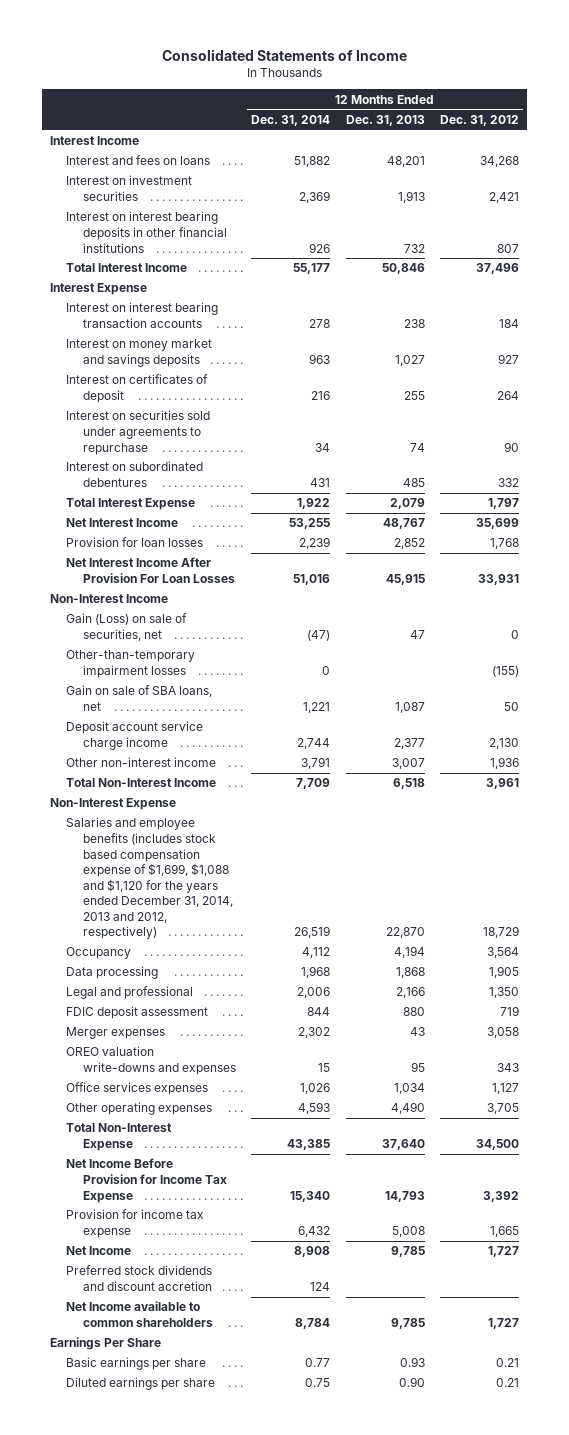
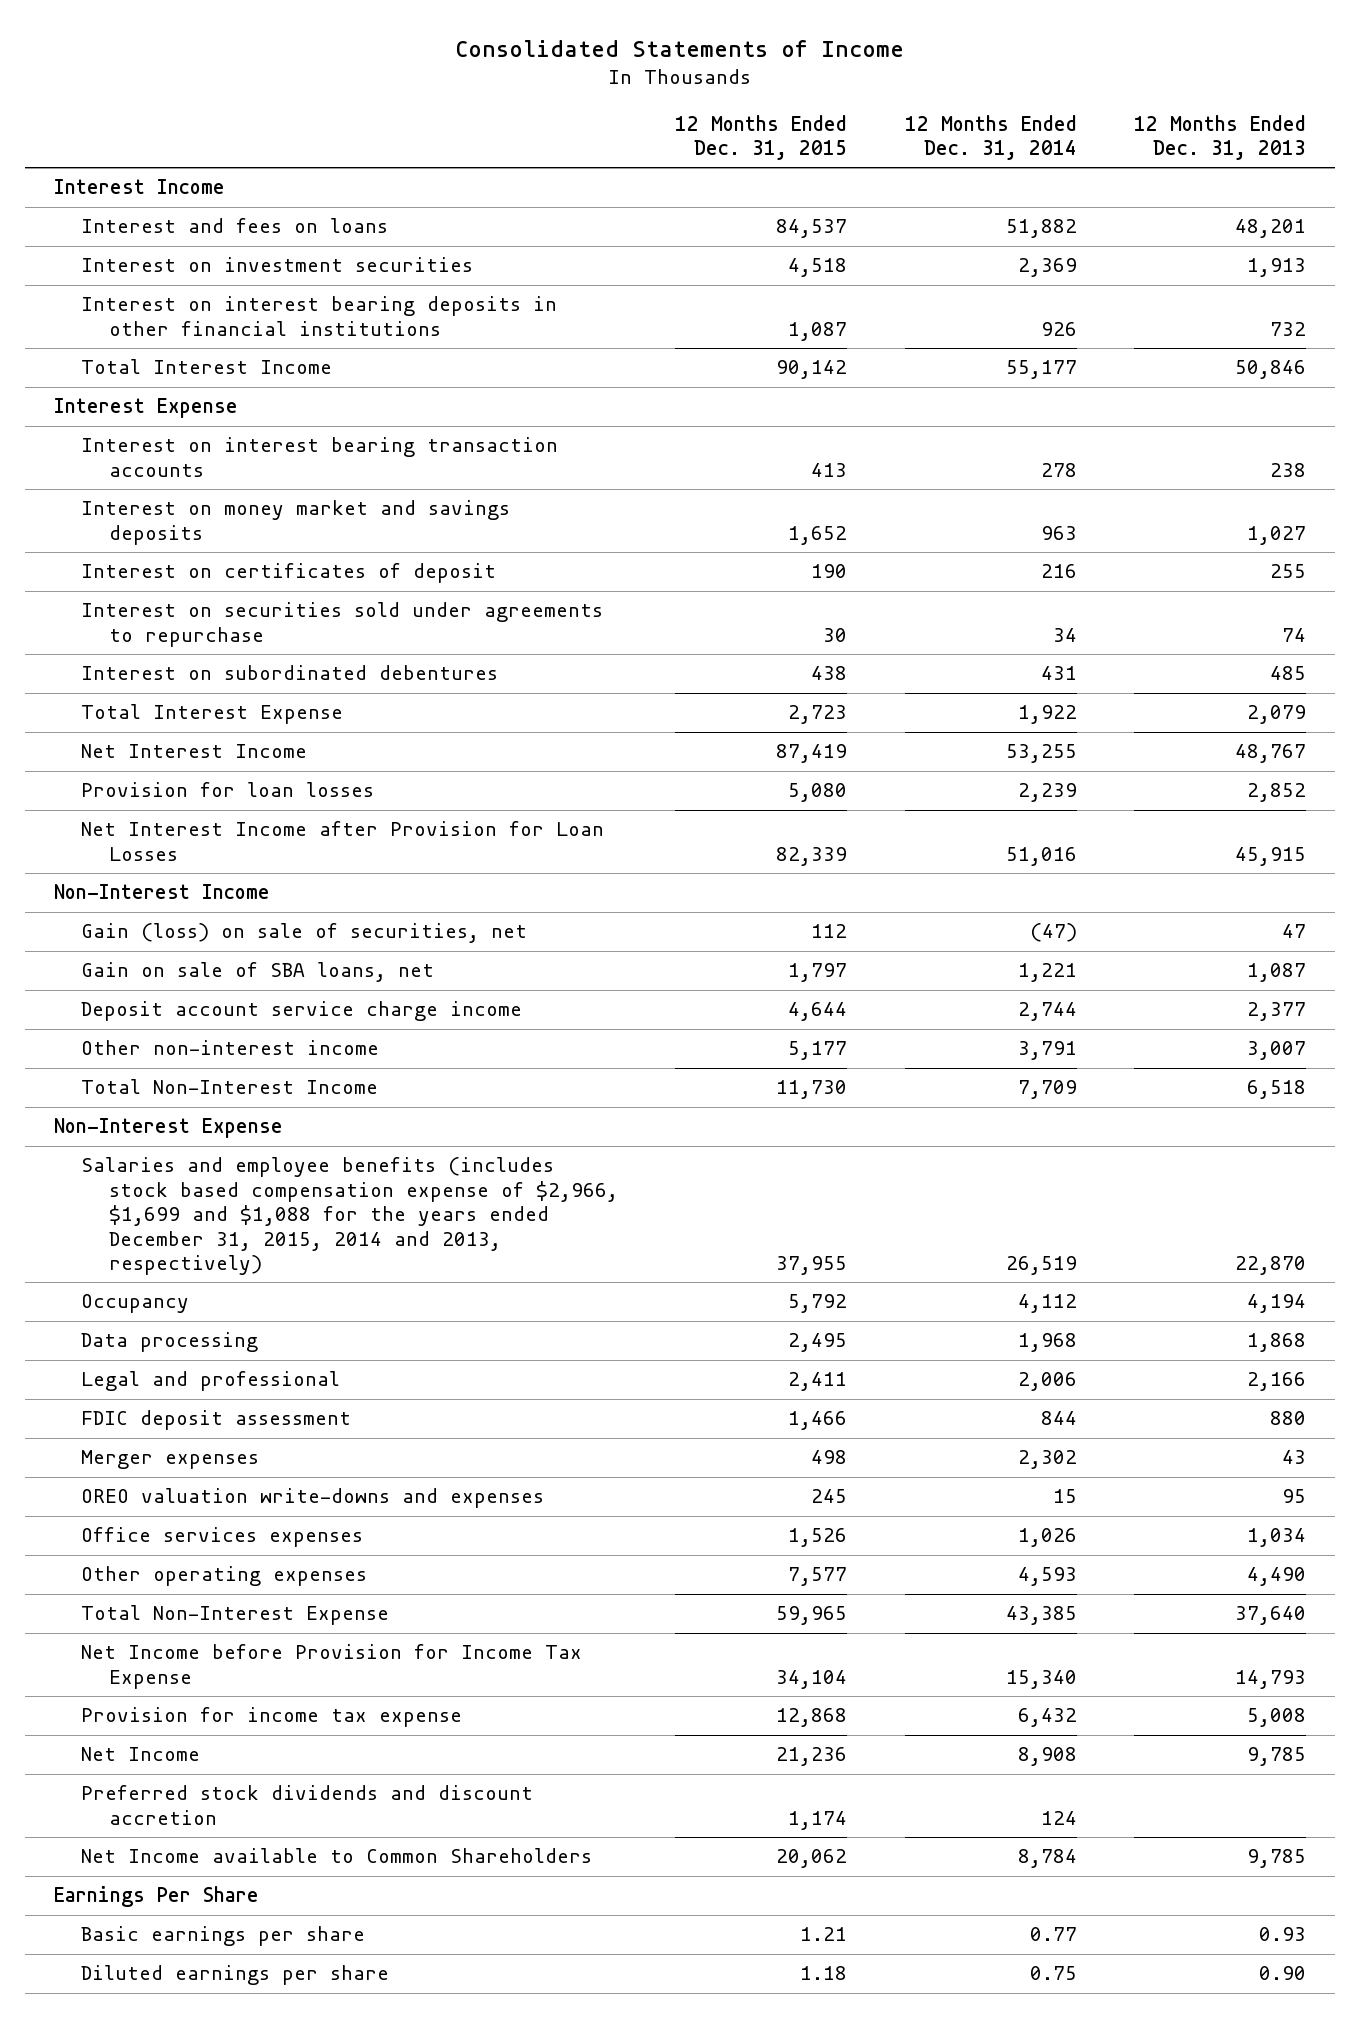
[440,114,520,126] Dec. 31, 2012 -> none
none -> [675,114,848,161] 12 Months Ended Dec. 31, 2015
[66,557,235,583] Net Interest Income After Provision For Loan Losses -> [81,821,605,861] Net Interest Income after Provision for Loan Losses
[66,650,196,678] Other-than-temporary impairment losses -> none
[66,613,188,641] Gain (Loss) on sale of securities, net -> [81,923,528,944] Gain (loss) on sale of securities, net
[66,817,233,940] Salaries and employee benefits (includes stock based compensation expense of $1,699, $1,088 and $1,120 for the years ended December 31, 2014, 2013 and 2012, respectively) -> [81,1157,619,1276] Salaries and employee benefits (includes stock based compensation expense of $2,966, $1,699 and $1,088 for the years ended December 31, 2015, 2014 and 2013, respectively)
[66,1158,227,1203] Net Income Before Provision for Income Tax Expense -> [81,1644,583,1689] Net Income before Provision for Income Tax Expense
[66,1301,213,1327] Net Income available to common shareholders -> [81,1848,593,1864] Net Income available to Common Shareholders

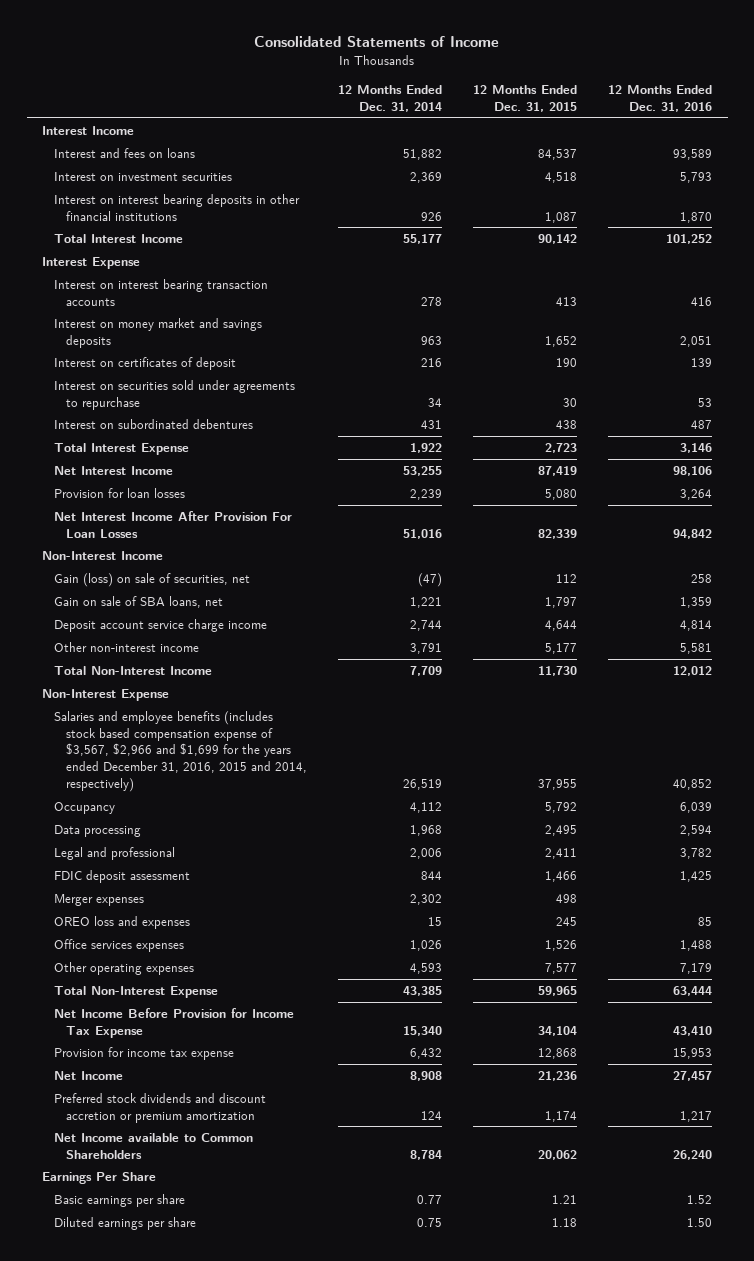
[1134,114,1307,161] 12 Months Ended Dec. 31, 2013 -> none
none -> [608,85,713,112] 12 Months Ended Dec. 31, 2016
[81,821,605,861] Net Interest Income after Provision for Loan Losses -> [54,510,293,538] Net Interest Income After Provision For Loan Losses
[81,1157,619,1276] Salaries and employee benefits (includes stock based compensation expense of $2,966, $1,699 and $1,088 for the years ended December 31, 2015, 2014 and 2013, respectively) -> [54,710,308,792] Salaries and employee benefits (includes stock based compensation expense of $3,567, $2,966 and $1,699 for the years ended December 31, 2016, 2015 and 2014, respectively)
[81,1488,545,1509] OREO valuation write-downs and expenses -> [54,915,191,929] OREO loss and expenses
[81,1644,583,1689] Net Income before Provision for Income Tax Expense -> [54,1007,295,1038] Net Income Before Provision for Income Tax Expense
[81,1785,534,1825] Preferred stock dividends and discount accretion -> [54,1092,267,1123] Preferred stock dividends and discount accretion or premium amortization

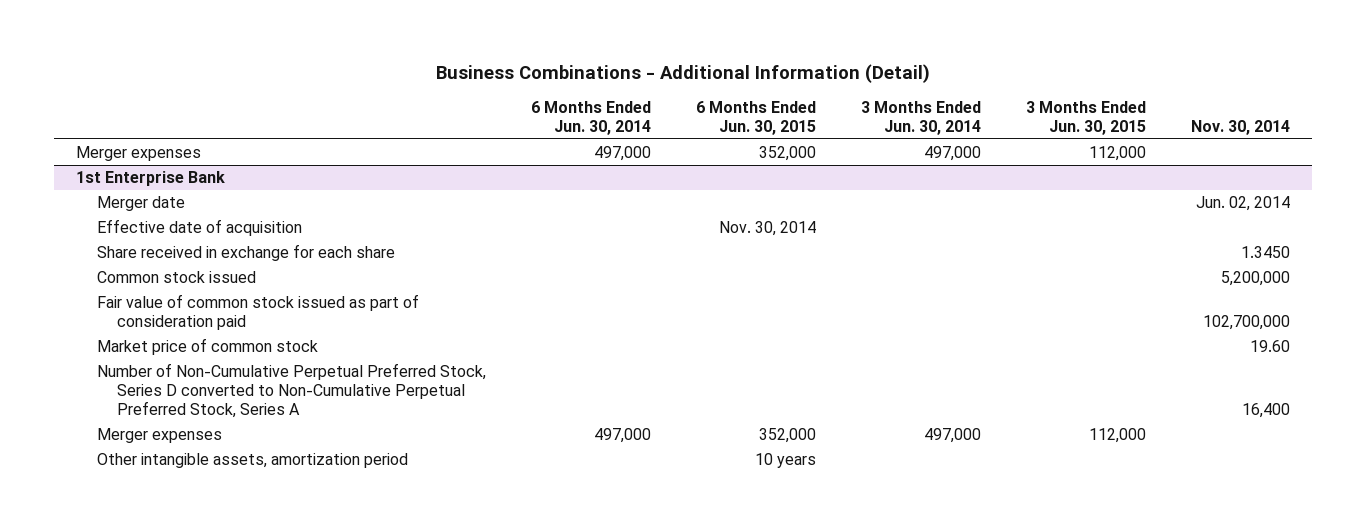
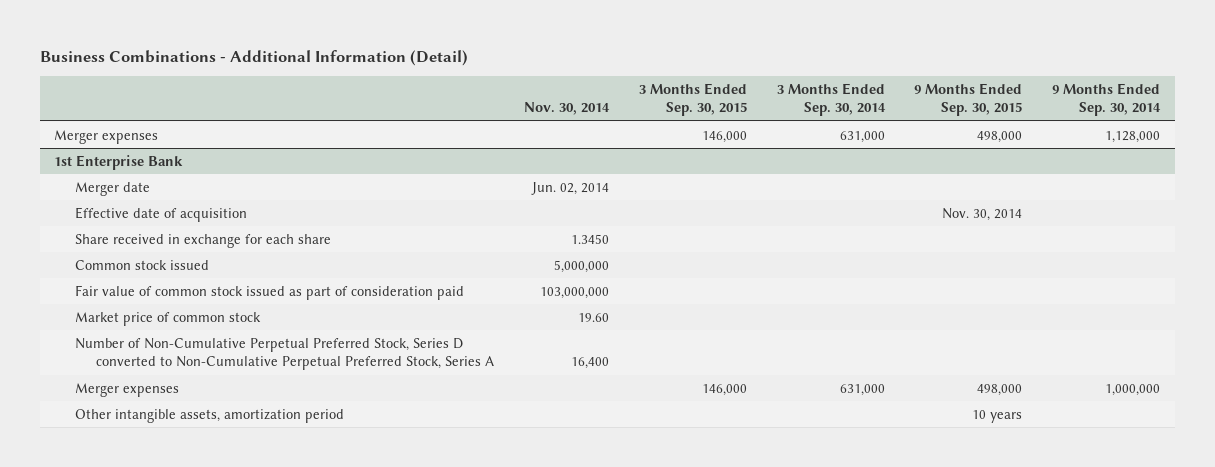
[530,100,651,135] 6 Months Ended Jun. 30, 2014 -> none
[695,100,816,135] 6 Months Ended Jun. 30, 2015 -> none
[860,100,981,135] 3 Months Ended Jun. 30, 2014 -> none
[1025,100,1146,135] 3 Months Ended Jun. 30, 2015 -> none
none -> [638,82,747,117] 3 Months Ended Sep. 30, 2015
none -> [776,82,886,117] 3 Months Ended Sep. 30, 2014
none -> [914,82,1023,117] 9 Months Ended Sep. 30, 2015
none -> [1052,82,1162,117] 9 Months Ended Sep. 30, 2014
[1220,271,1290,287] 5,200,000 -> [554,259,610,273] 5,000,000
[1202,315,1290,331] 102,700,000 -> [540,286,610,299] 103,000,000

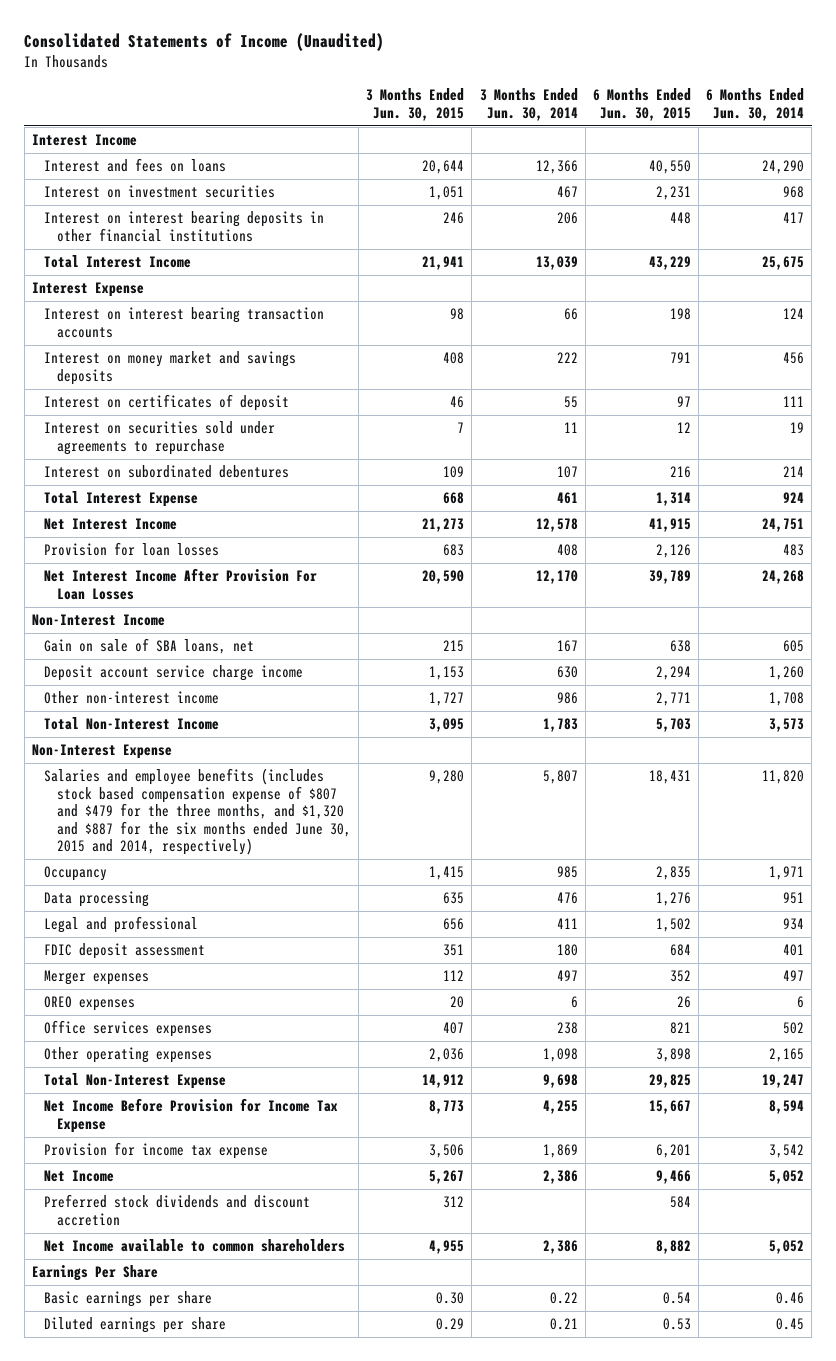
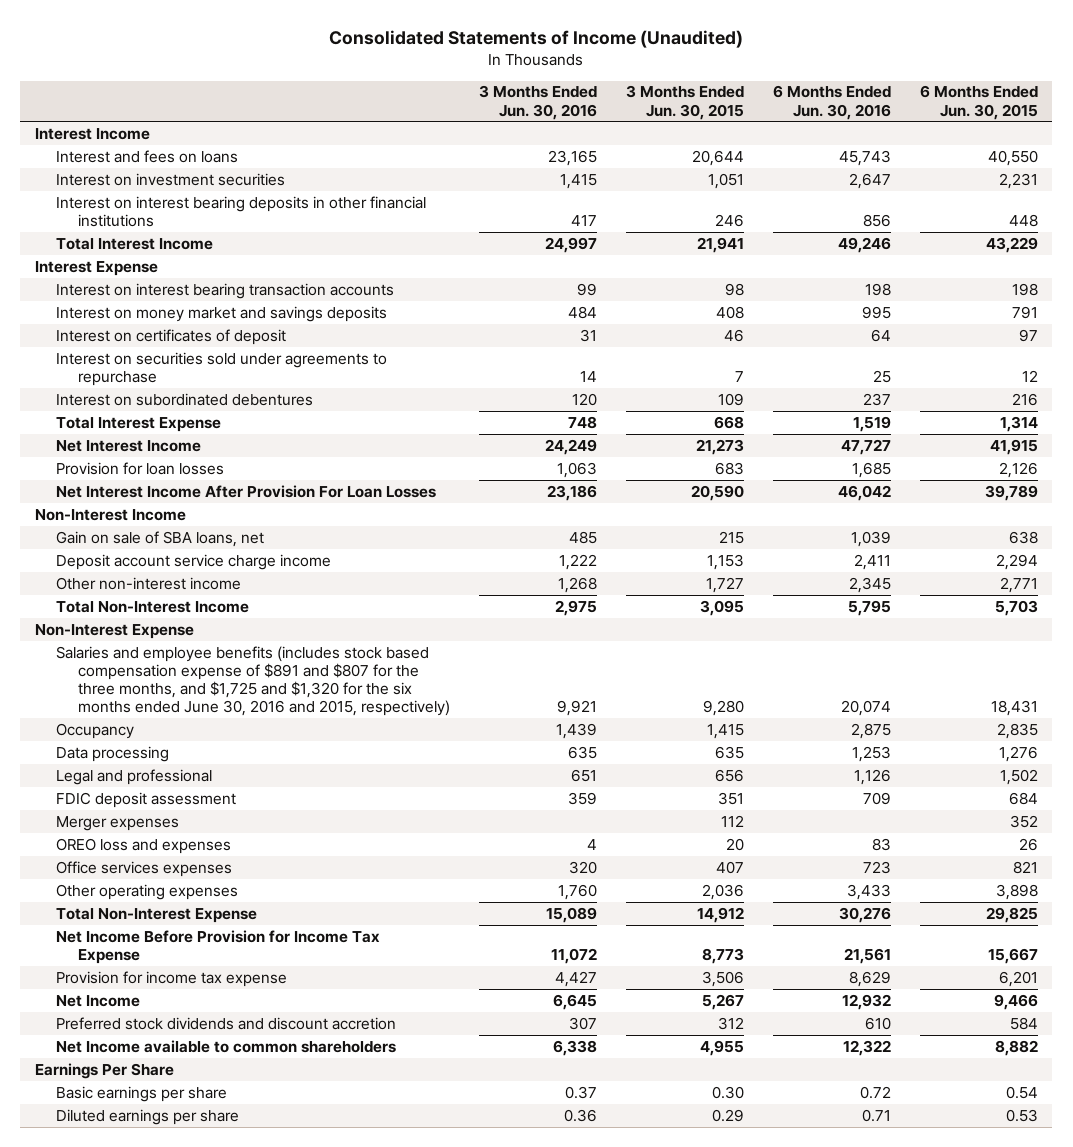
[479,88,578,121] 3 Months Ended Jun. 30, 2014 -> none
[706,88,805,121] 6 Months Ended Jun. 30, 2014 -> none
none -> [478,85,597,120] 3 Months Ended Jun. 30, 2016
none -> [772,85,891,120] 6 Months Ended Jun. 30, 2016
[44,768,351,855] Salaries and employee benefits (includes stock based compensation expense of $807 and $479 for the three months, and $1,320 and $887 for the six months ended June 30, 2015 and 2014, respectively) -> [56,645,450,717] Salaries and employee benefits (includes stock based compensation expense of $891 and $807 for the three months, and $1,725 and $1,320 for the six months ended June 30, 2016 and 2015, respectively)
[44,996,136,1012] OREO expenses -> [56,837,232,854] OREO loss and expenses

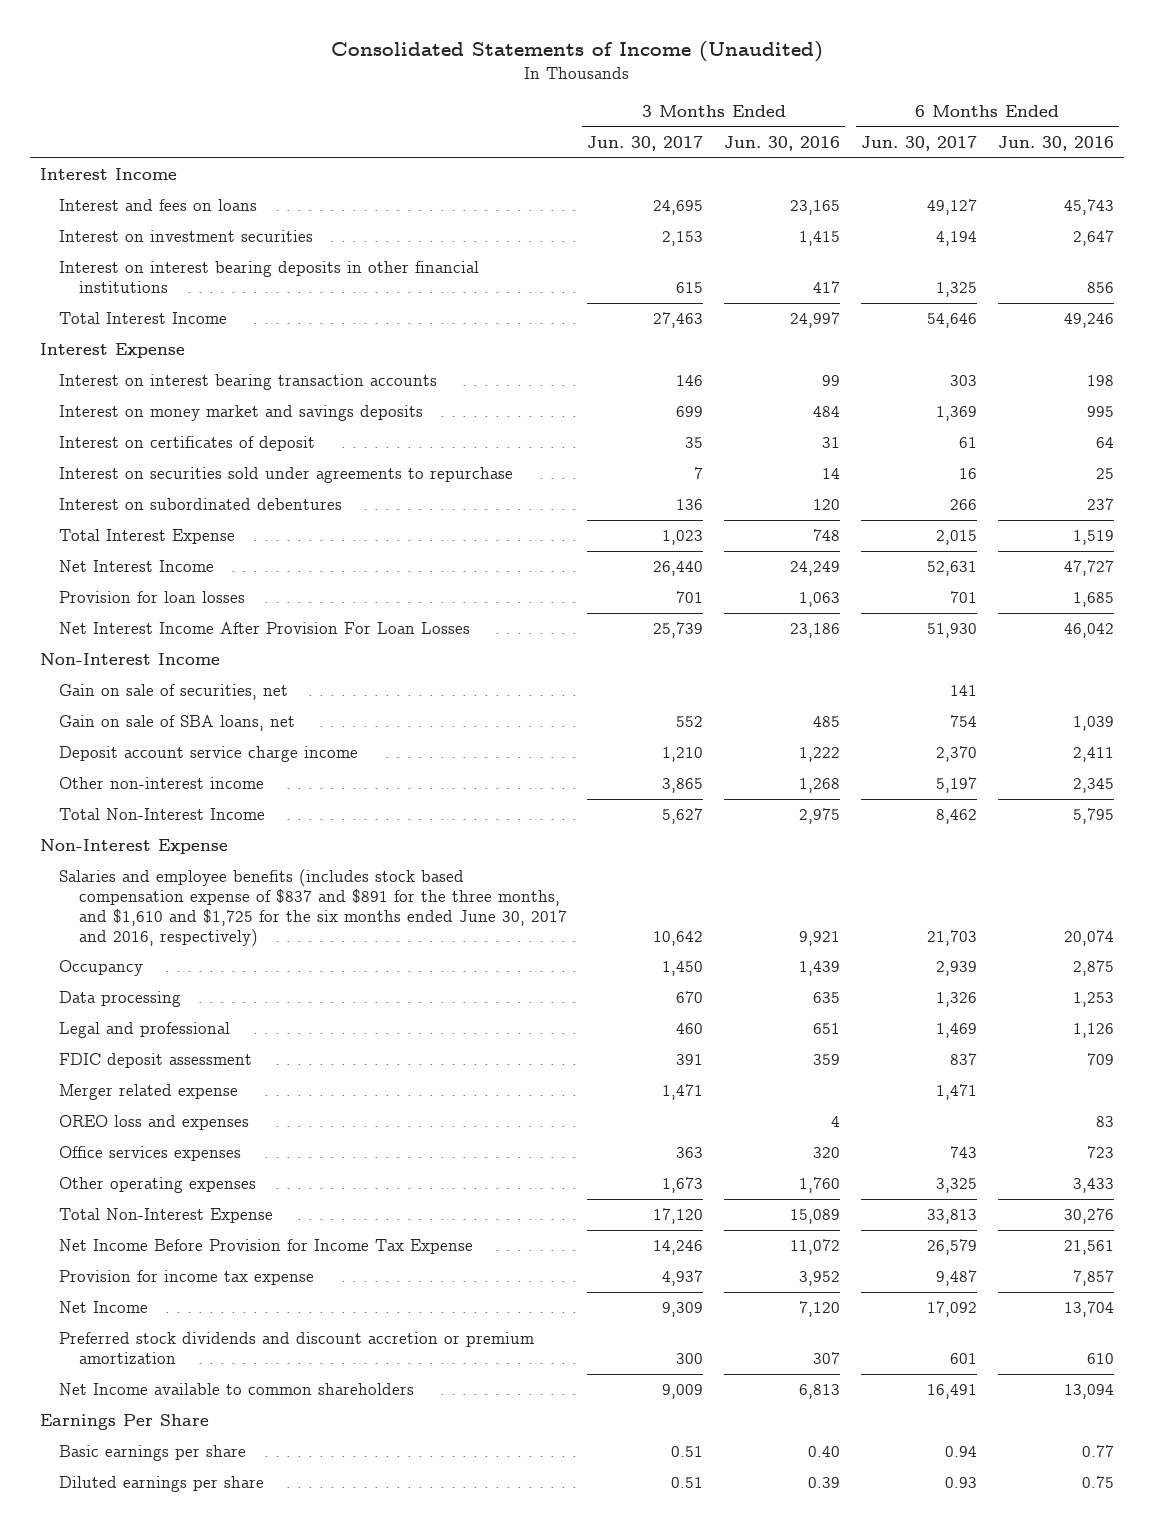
[625,85,744,120] 3 Months Ended Jun. 30, 2015 -> none
[919,85,1038,120] 6 Months Ended Jun. 30, 2015 -> none
none -> [587,136,704,152] Jun. 30, 2017
none -> [860,136,977,152] Jun. 30, 2017
none -> [59,684,289,701] Gain on sale of securities, net
[56,645,450,717] Salaries and employee benefits (includes stock based compensation expense of $891 and $807 for the three months, and $1,725 and $1,320 for the six months ended June 30, 2016 and 2015, respectively) -> [59,869,567,947] Salaries and employee benefits (includes stock based compensation expense of $837 and $891 for the three months, and $1,610 and $1,725 for the six months ended June 30, 2017 and 2016, respectively)
[56,815,180,831] Merger expenses -> none
none -> [59,1084,239,1101] Merger related expense
[554,970,597,987] 4,427 -> [799,1271,841,1287] 3,952
[848,970,891,987] 8,629 -> [1072,1270,1114,1287] 7,857
[552,993,597,1010] 6,645 -> [799,1301,841,1318] 7,120
[841,993,891,1010] 12,932 -> [1063,1301,1114,1318] 13,704
[56,1016,397,1030] Preferred stock dividends and discount accretion -> [59,1332,535,1365] Preferred stock dividends and discount accretion or premium amortization
[552,1039,597,1056] 6,338 -> [799,1384,841,1400] 6,813
[842,1039,891,1056] 12,322 -> [1063,1384,1114,1400] 13,094
[564,1085,597,1099] 0.37 -> [808,1446,841,1458] 0.40
[859,1085,891,1099] 0.72 -> [1081,1445,1114,1458] 0.77
[563,1108,597,1122] 0.36 -> [808,1477,841,1489] 0.39
[861,1108,891,1122] 0.71 -> [1081,1476,1114,1489] 0.75

